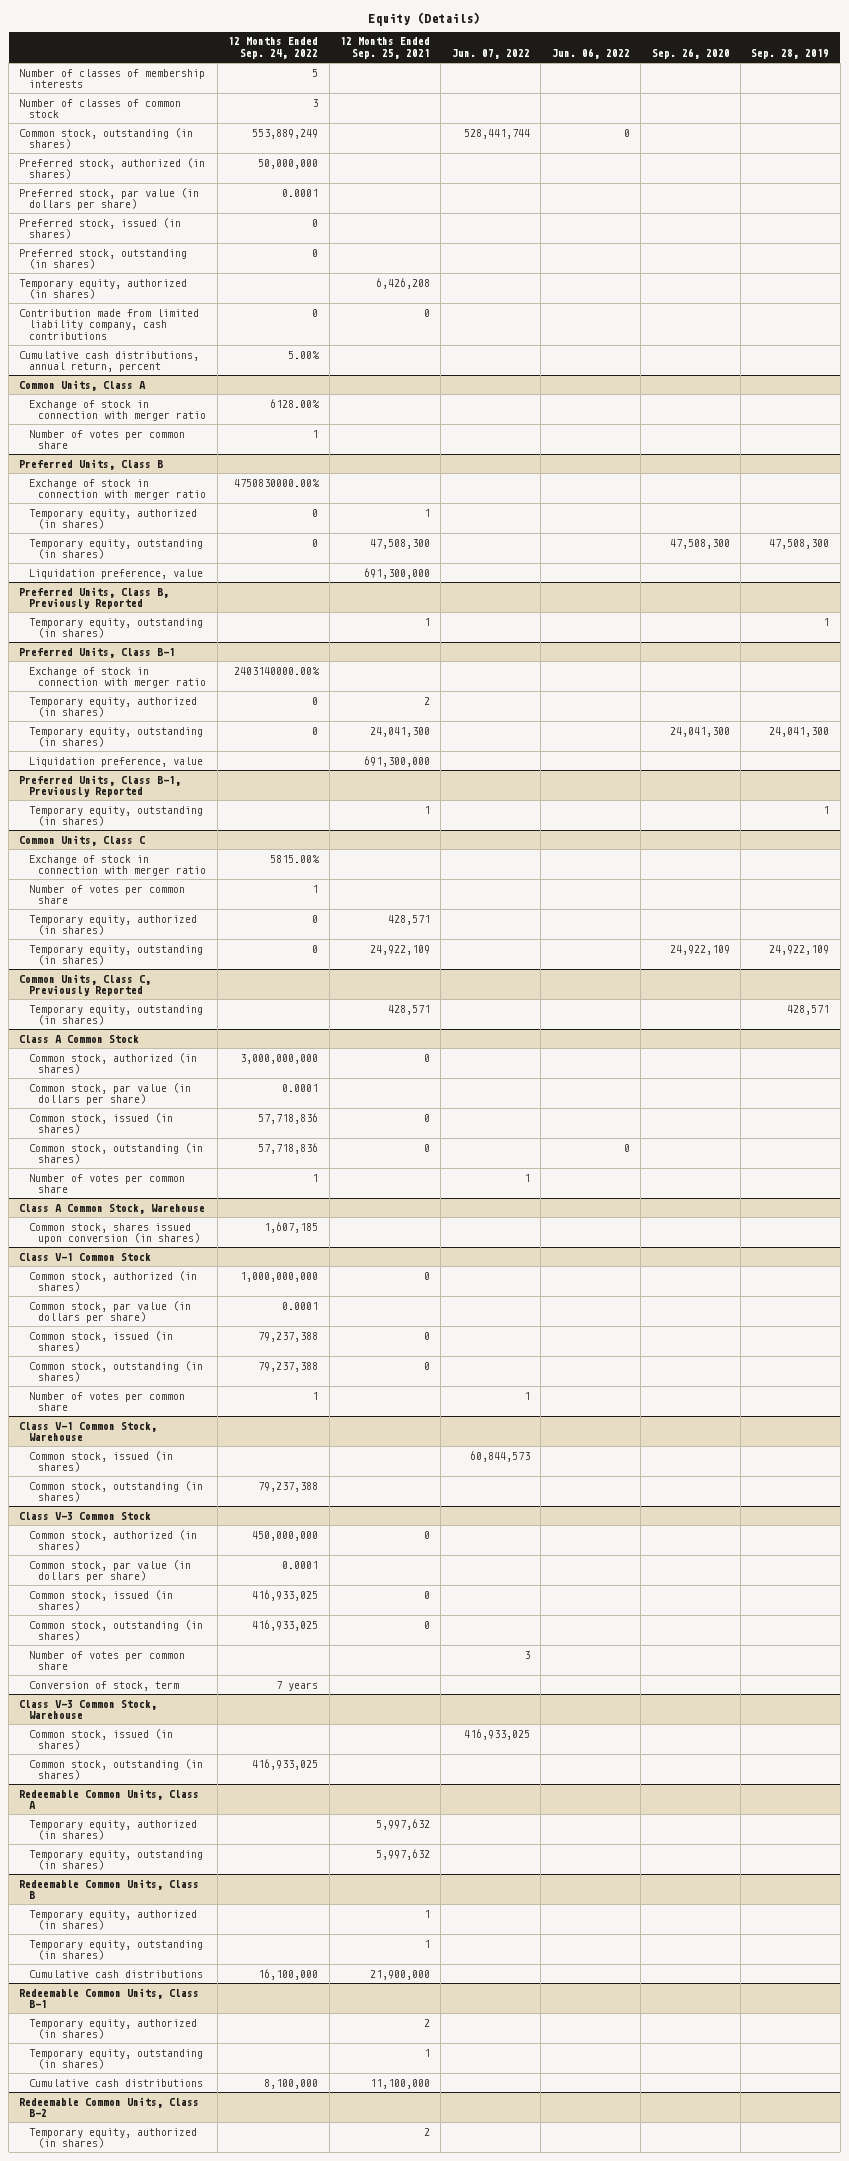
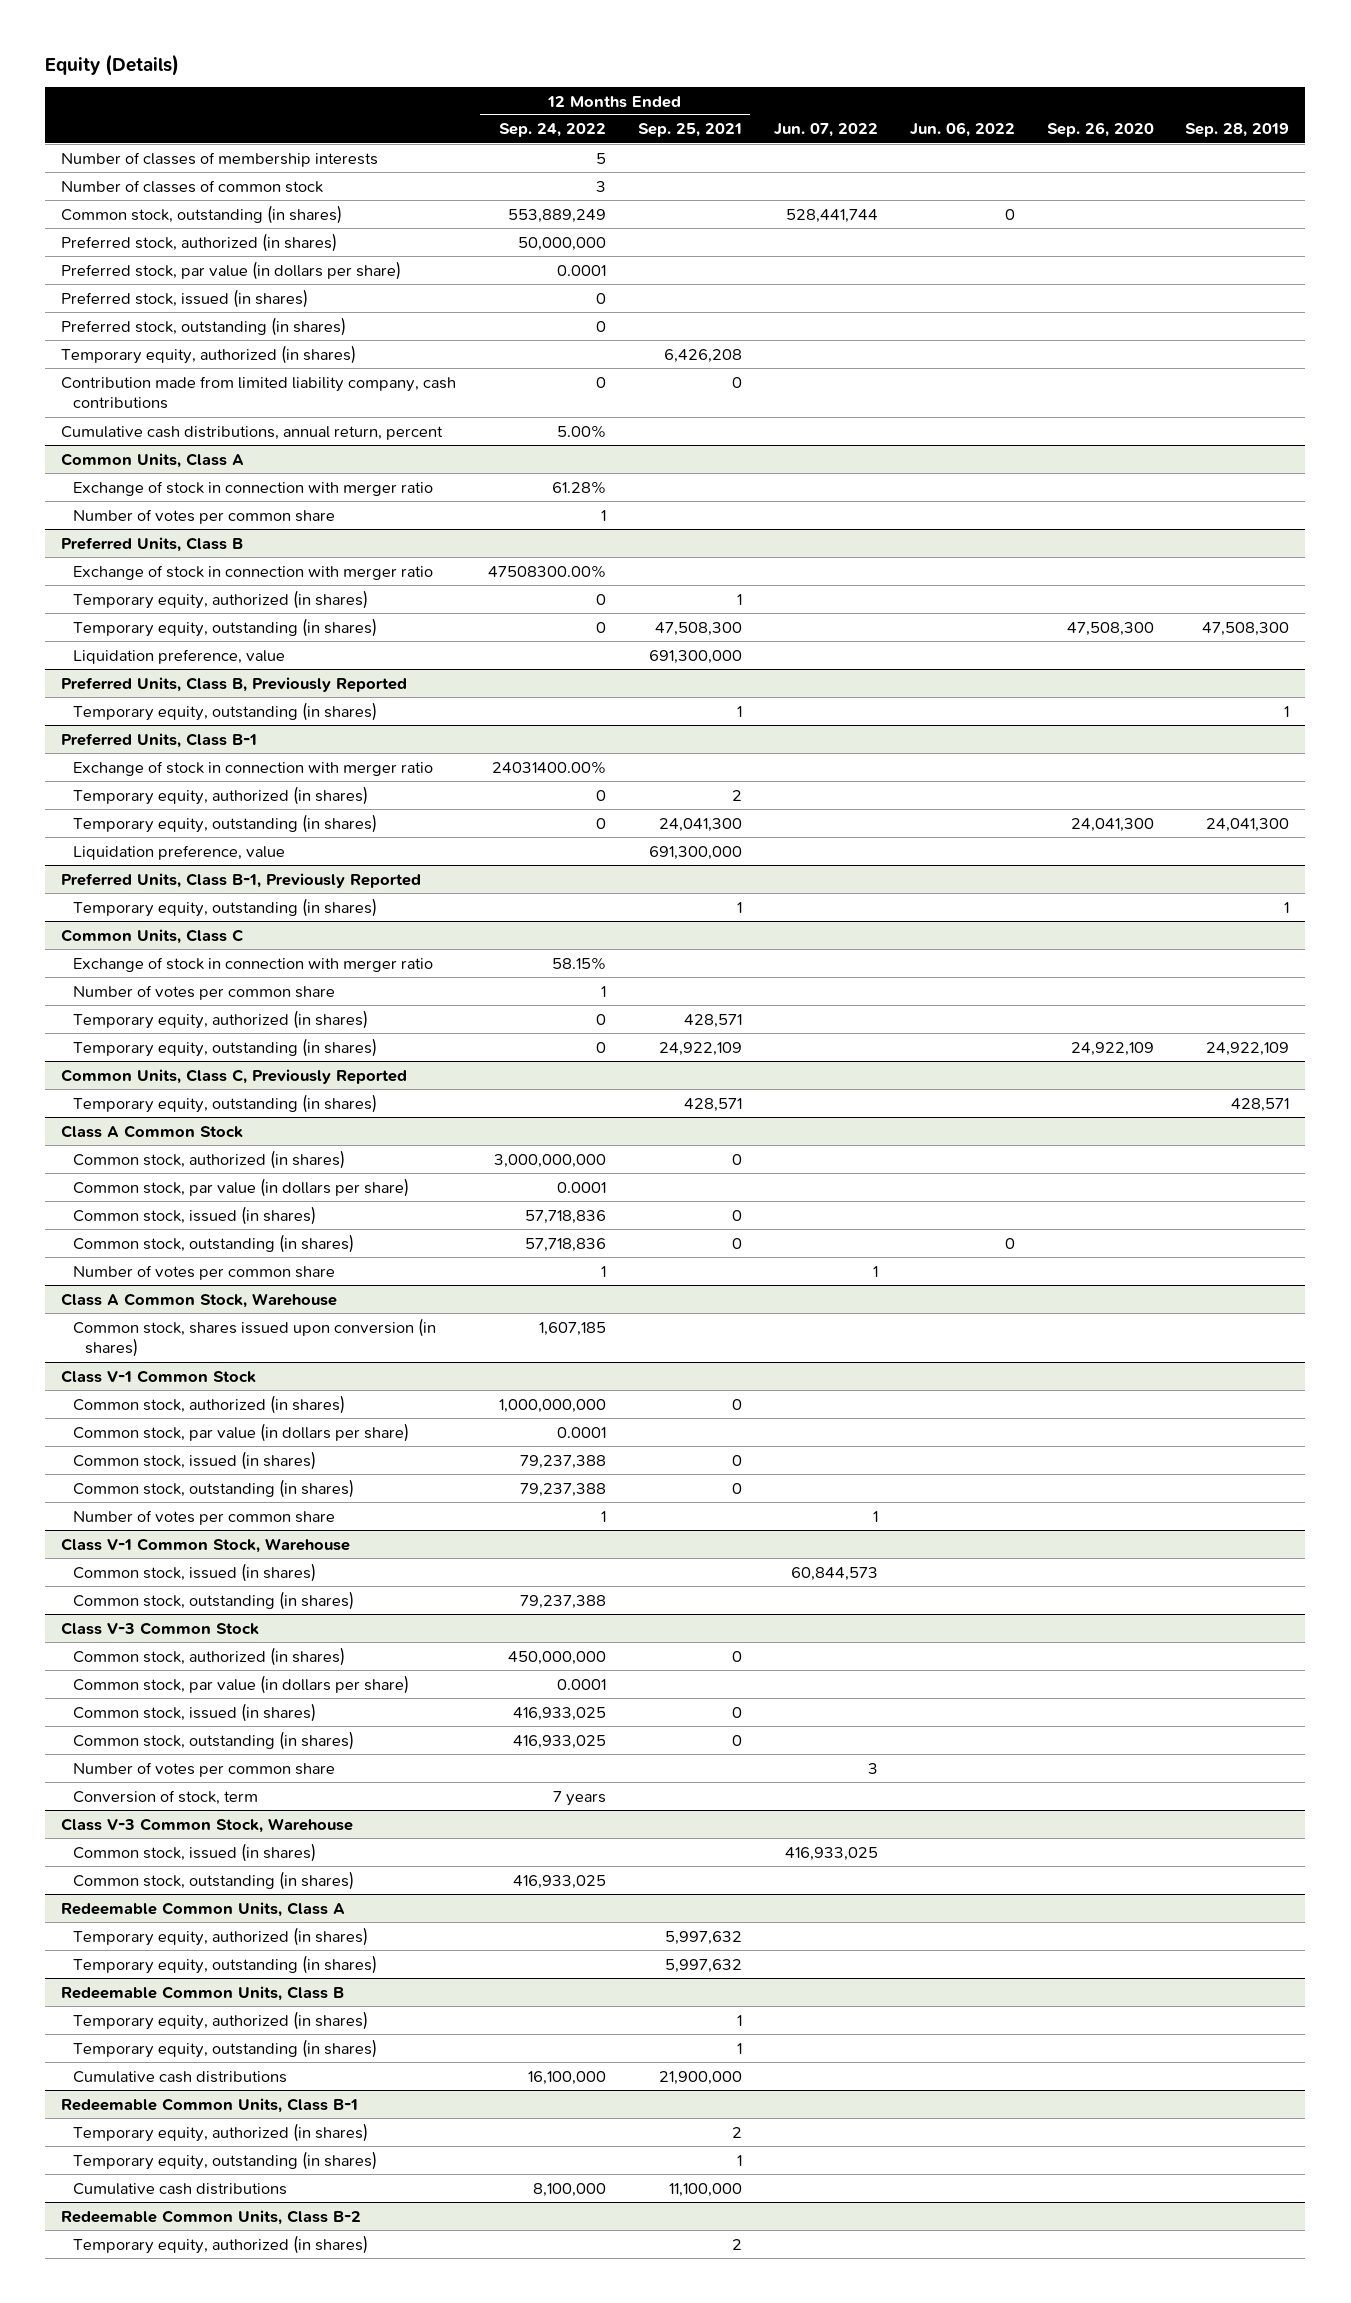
[270,398,321,408] 6128.00% -> [552,480,607,494] 61.28%
[234,478,321,487] 4750830000.00% -> [488,564,607,578] 47508300.00%
[234,666,321,675] 2403140000.00% -> [492,760,607,774] 24031400.00%
[270,854,321,863] 5815.00% -> [552,956,607,970] 58.15%

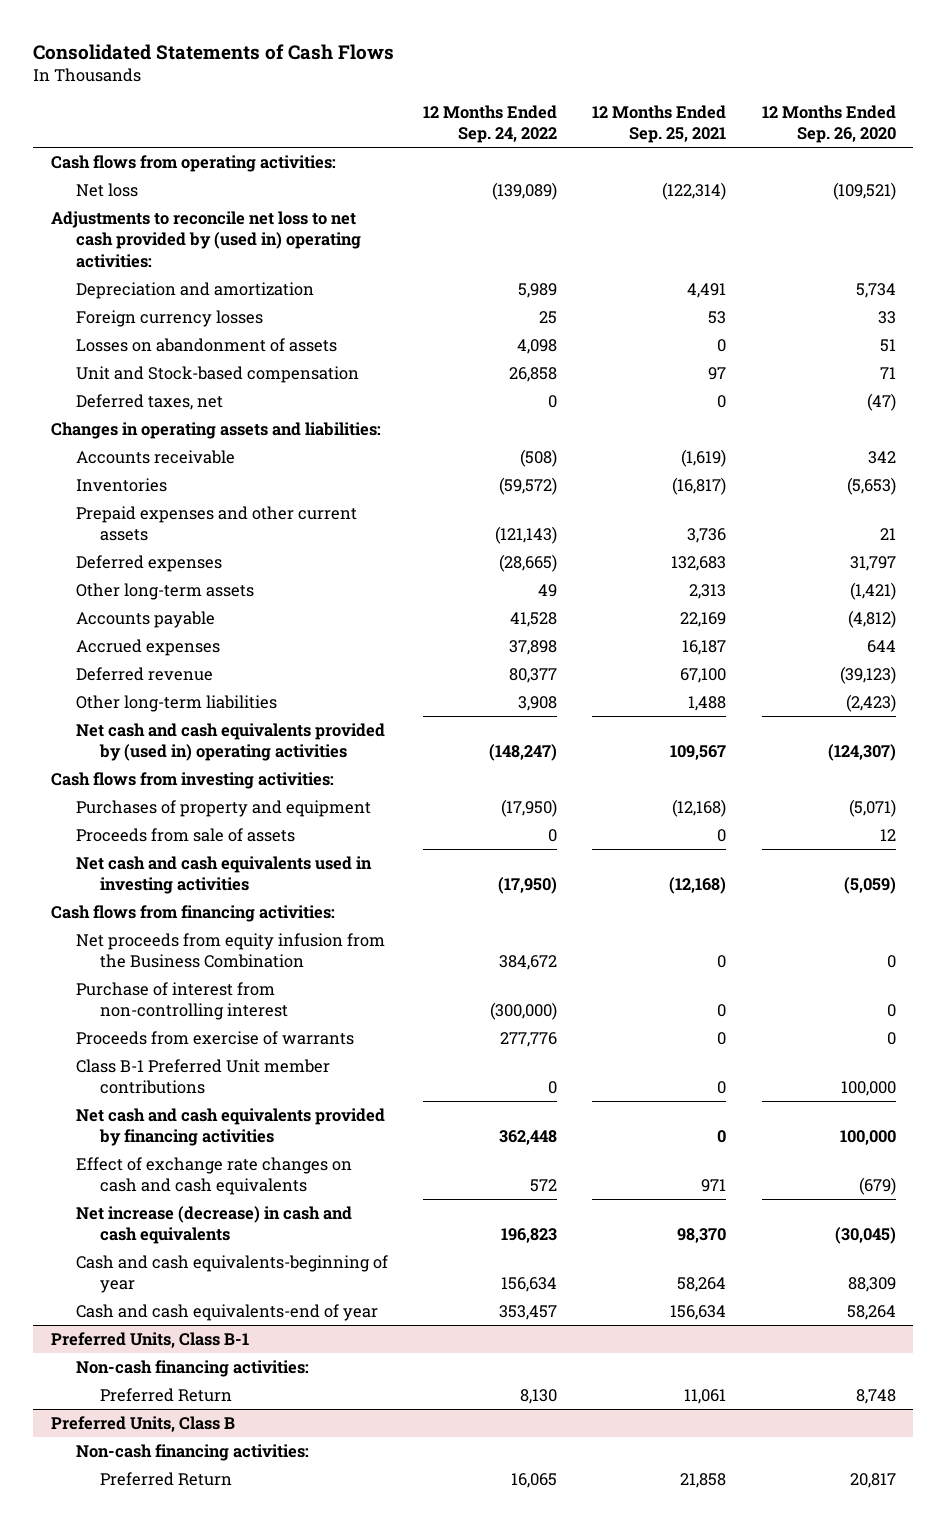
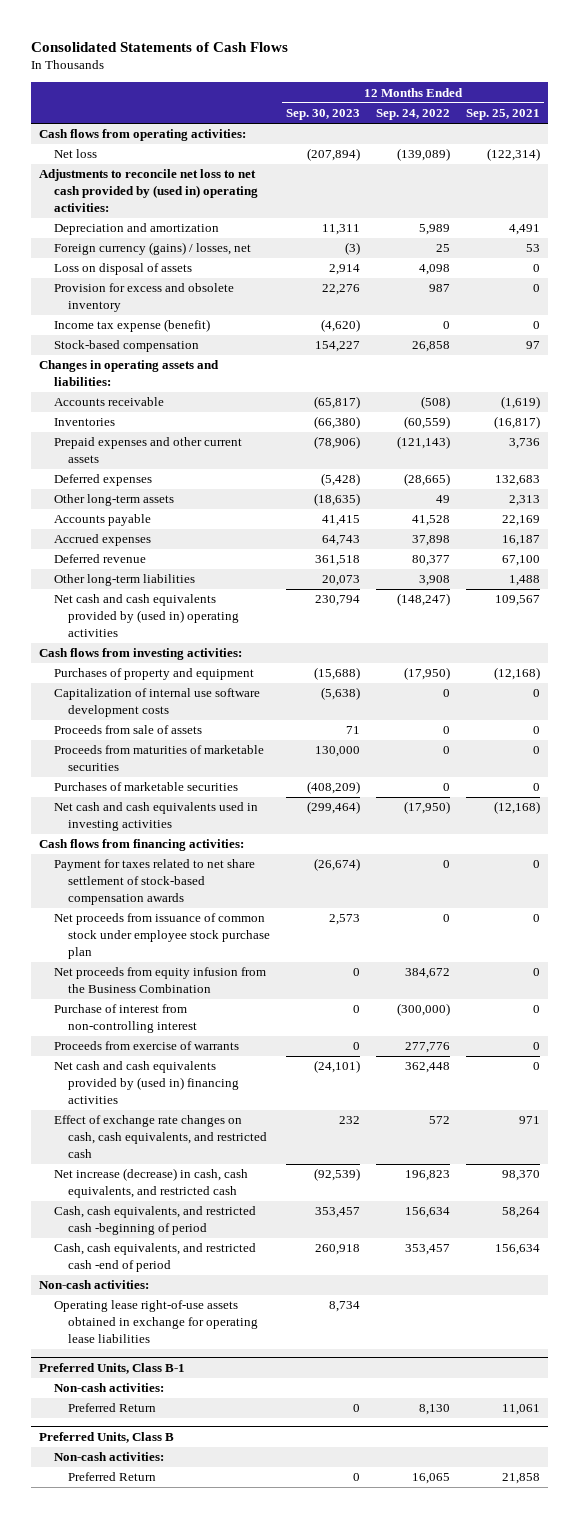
[761,104,896,144] 12 Months Ended Sep. 26, 2020 -> none
none -> [285,109,360,121] Sep. 30, 2023
[75,393,223,410] Deferred taxes, net -> none
[75,309,263,327] Foreign currency losses -> [53,242,251,256] Foreign currency (gains) / losses, net
[75,337,337,352] Losses on abandonment of assets -> [53,263,192,276] Loss on disposal of assets
none -> [53,283,234,313] Provision for excess and obsolete inventory
none -> [53,319,210,333] Income tax expense (benefit)
[75,365,359,383] Unit and Stock-based compensation -> [53,340,199,353] Stock-based compensation
[498,476,557,495] (59,572) -> [404,416,451,430] (60,559)
none -> [53,688,260,718] Capitalization of internal use software development costs
none -> [53,745,264,772] Proceeds from maturities of marketable securities
none -> [53,782,238,792] Purchases of marketable securities
none -> [53,859,255,905] Payment for taxes related to net share settlement of stock-based compensation awards
none -> [53,913,270,959] Net proceeds from issuance of common stock under employee stock purchase plan
[75,1058,330,1095] Class B-1 Preferred Unit member contributions -> none
[75,1107,385,1147] Net cash and cash equivalents provided by financing activities -> [53,1061,239,1104] Net cash and cash equivalents provided by (used in) financing activities
[75,1156,352,1196] Effect of exchange rate changes on cash and cash equivalents -> [53,1115,267,1158] Effect of exchange rate changes on cash, cash equivalents, and restricted cash
[75,1205,352,1245] Net increase (decrease) in cash and cash equivalents -> [53,1168,248,1199] Net increase (decrease) in cash, cash equivalents, and restricted cash
[75,1254,388,1294] Cash and cash equivalents-beginning of year -> [53,1206,256,1236] Cash, cash equivalents, and restricted cash -beginning of period
[75,1303,378,1321] Cash and cash equivalents-end of year -> [53,1243,256,1273] Cash, cash equivalents, and restricted cash -end of period
none -> [39,1280,150,1290] Non-cash activities:
none -> [53,1300,258,1343] Operating lease right-of-use assets obtained in exchange for operating lease liabilities
[75,1359,309,1377] Non-cash financing activities: -> [53,1383,164,1393] Non-cash activities:
[75,1443,309,1461] Non-cash financing activities: -> [53,1452,164,1462] Non-cash activities:

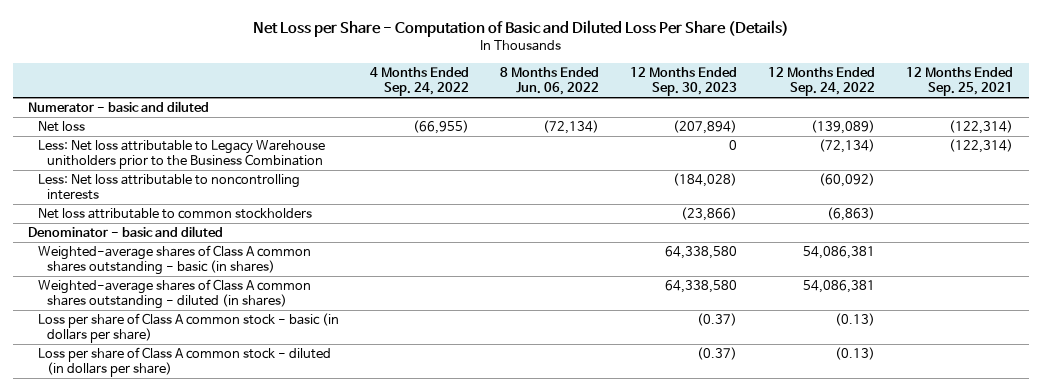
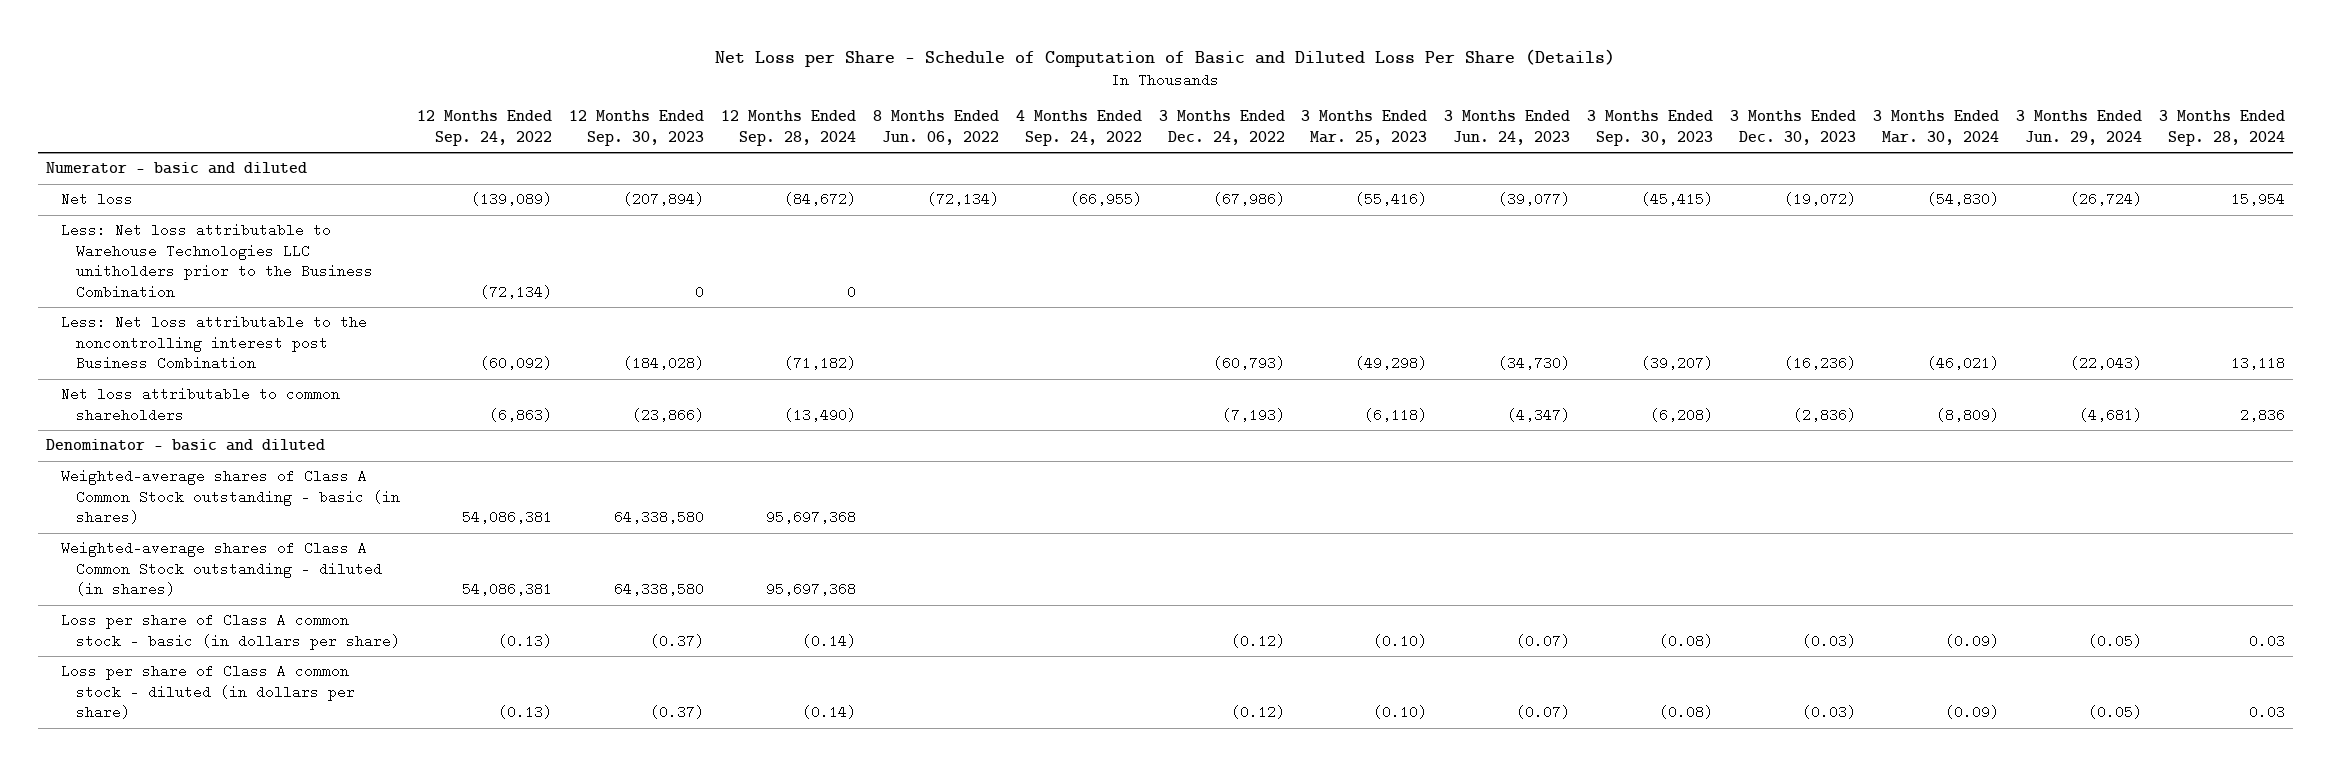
[252,19,789,37] Net Loss per Share - Computation of Basic and Diluted Loss Per Share (Details) -> [715,49,1616,68] Net Loss per Share - Schedule of Computation of Basic and Diluted Loss Per Share (Details)
[906,67,1014,97] 12 Months Ended Sep. 25, 2021 -> none
none -> [720,110,856,147] 12 Months Ended Sep. 28, 2024
none -> [1158,110,1285,146] 3 Months Ended Dec. 24, 2022
none -> [1301,110,1428,146] 3 Months Ended Mar. 25, 2023
none -> [1444,110,1571,146] 3 Months Ended Jun. 24, 2023
none -> [1587,110,1714,147] 3 Months Ended Sep. 30, 2023
none -> [1730,110,1857,146] 3 Months Ended Dec. 30, 2023
none -> [1872,110,1999,146] 3 Months Ended Mar. 30, 2024
none -> [2015,110,2142,146] 3 Months Ended Jun. 29, 2024
none -> [2158,110,2285,147] 3 Months Ended Sep. 28, 2024
[37,140,325,170] Less: Net loss attributable to Legacy Warehouse unitholders prior to the Business Combination -> [61,223,374,299] Less: Net loss attributable to Warehouse Technologies LLC unitholders prior to the Business Combination
[37,174,300,201] Less: Net loss attributable to noncontrolling interests -> [61,315,368,371] Less: Net loss attributable to the noncontrolling interest post Business Combination
[37,208,312,220] Net loss attributable to common stockholders -> [61,387,341,422] Net loss attributable to common shareholders
[37,245,311,276] Weighted-average shares of Class A common shares outstanding - basic (in shares) -> [61,469,401,525] Weighted-average shares of Class A Common Stock outstanding - basic (in shares)
[37,279,311,310] Weighted-average shares of Class A common shares outstanding - diluted (in shares) -> [61,541,383,597] Weighted-average shares of Class A Common Stock outstanding - diluted (in shares)

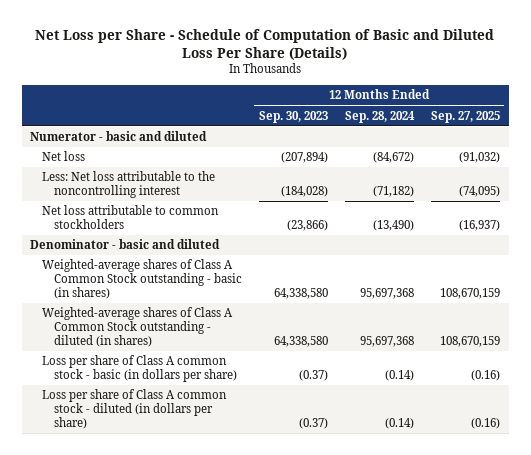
[417,110,553,147] 12 Months Ended Sep. 24, 2022 -> none
[872,110,999,146] 8 Months Ended Jun. 06, 2022 -> none
[1015,110,1142,147] 4 Months Ended Sep. 24, 2022 -> none
[1158,110,1285,146] 3 Months Ended Dec. 24, 2022 -> none
[1301,110,1428,146] 3 Months Ended Mar. 25, 2023 -> none
[1444,110,1571,146] 3 Months Ended Jun. 24, 2023 -> none
[1587,110,1714,147] 3 Months Ended Sep. 30, 2023 -> none
[1730,110,1857,146] 3 Months Ended Dec. 30, 2023 -> none
[1872,110,1999,146] 3 Months Ended Mar. 30, 2024 -> none
[2015,110,2142,146] 3 Months Ended Jun. 29, 2024 -> none
[2158,110,2285,147] 3 Months Ended Sep. 28, 2024 -> none
none -> [431,110,501,123] Sep. 27, 2025
[61,223,374,299] Less: Net loss attributable to Warehouse Technologies LLC unitholders prior to the Business Combination -> none
[61,315,368,371] Less: Net loss attributable to the noncontrolling interest post Business Combination -> [42,171,216,199] Less: Net loss attributable to the noncontrolling interest
[61,387,341,422] Net loss attributable to common shareholders -> [42,205,220,230] Net loss attributable to common stockholders

